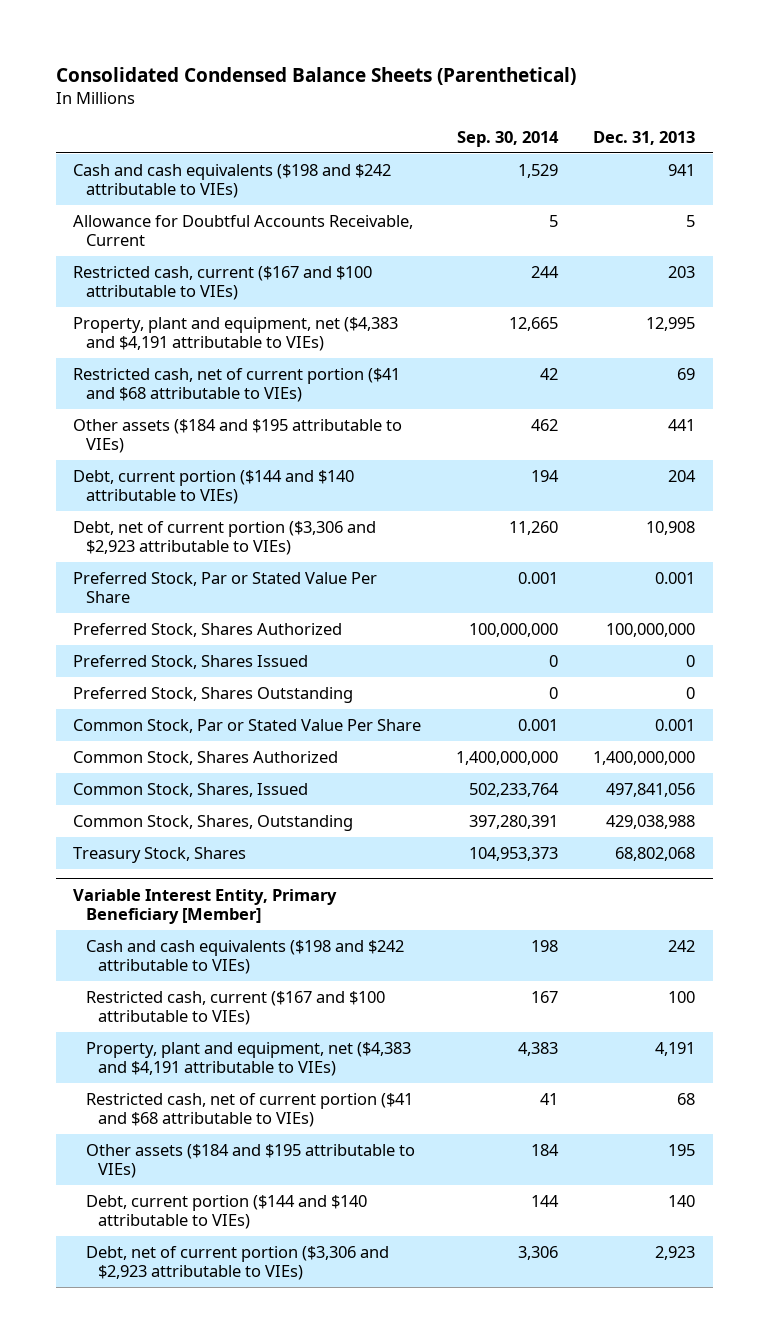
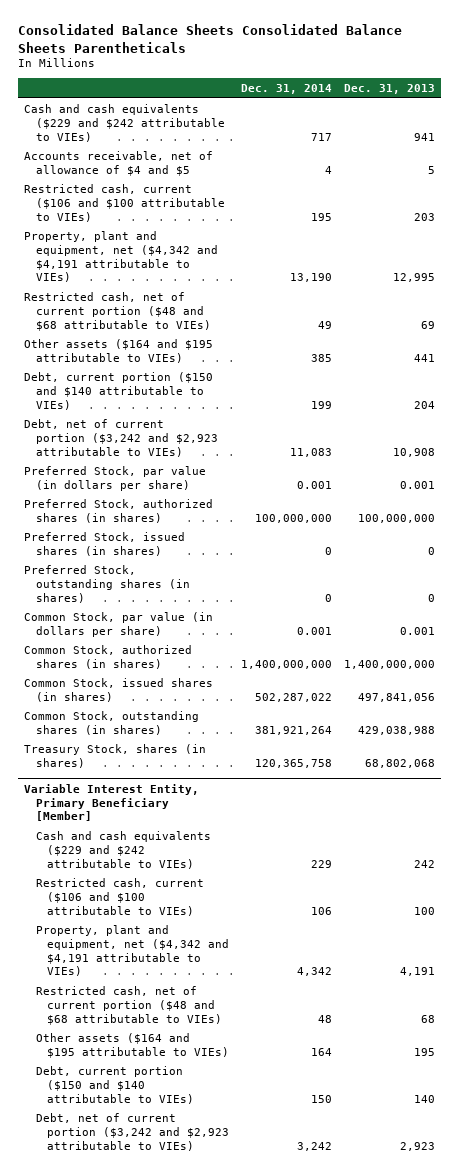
[56,66,577,85] Consolidated Condensed Balance Sheets (Parenthetical) -> [18,24,403,53] Consolidated Balance Sheets Consolidated Balance Sheets Parentheticals
[457,130,560,147] Sep. 30, 2014 -> none
none -> [240,84,332,95] Dec. 31, 2014
[73,163,392,199] Cash and cash equivalents ($198 and $242 attributable to VIEs) -> [24,103,225,142] Cash and cash equivalents ($229 and $242 attributable to VIEs)
[73,214,414,247] Allowance for Doubtful Accounts Receivable, Current -> [24,150,214,176] Accounts receivable, net of allowance of $4 and $5
[73,265,373,301] Restricted cash, current ($167 and $100 attributable to VIEs) -> [24,183,225,222] Restricted cash, current ($106 and $100 attributable to VIEs)
[73,316,399,352] Property, plant and equipment, net ($4,383 and $4,191 attributable to VIEs) -> [24,230,218,283] Property, plant and equipment, net ($4,342 and $4,191 attributable to VIEs)
[73,367,401,403] Restricted cash, net of current portion ($41 and $68 attributable to VIEs) -> [24,291,211,331] Restricted cash, net of current portion ($48 and $68 attributable to VIEs)
[73,418,403,454] Other assets ($184 and $195 attributable to VIEs) -> [24,338,214,363] Other assets ($164 and $195 attributable to VIEs)
[73,469,355,505] Debt, current portion ($144 and $140 attributable to VIEs) -> [24,371,214,410] Debt, current portion ($150 and $140 attributable to VIEs)
[73,520,377,556] Debt, net of current portion ($3,306 and $2,923 attributable to VIEs) -> [24,418,218,457] Debt, net of current portion ($3,242 and $2,923 attributable to VIEs)
[73,571,378,604] Preferred Stock, Par or Stated Value Per Share -> [24,465,207,491] Preferred Stock, par value (in dollars per share)
[73,622,343,637] Preferred Stock, Shares Authorized -> [24,498,214,523] Preferred Stock, authorized shares (in shares)
[73,654,309,669] Preferred Stock, Shares Issued -> [24,531,186,556] Preferred Stock, issued shares (in shares)
[73,686,354,703] Preferred Stock, Shares Outstanding -> [24,564,190,603] Preferred Stock, outstanding shares (in shares)
[73,718,422,733] Common Stock, Par or Stated Value Per Share -> [24,611,214,637] Common Stock, par value (in dollars per share)
[73,750,339,765] Common Stock, Shares Authorized -> [24,644,193,669] Common Stock, authorized shares (in shares)
[73,782,309,797] Common Stock, Shares, Issued -> [24,677,214,702] Common Stock, issued shares (in shares)
[73,814,354,831] Common Stock, Shares, Outstanding -> [24,710,200,735] Common Stock, outstanding shares (in shares)
[73,846,247,863] Treasury Stock, Shares -> [24,743,207,768] Treasury Stock, shares (in shares)
[85,939,404,975] Cash and cash equivalents ($198 and $242 attributable to VIEs) -> [35,830,211,869] Cash and cash equivalents ($229 and $242 attributable to VIEs)
[85,990,385,1026] Restricted cash, current ($167 and $100 attributable to VIEs) -> [35,877,204,916] Restricted cash, current ($106 and $100 attributable to VIEs)
[85,1041,411,1077] Property, plant and equipment, net ($4,383 and $4,191 attributable to VIEs) -> [35,924,229,977] Property, plant and equipment, net ($4,342 and $4,191 attributable to VIEs)
[85,1092,413,1128] Restricted cash, net of current portion ($41 and $68 attributable to VIEs) -> [35,985,222,1025] Restricted cash, net of current portion ($48 and $68 attributable to VIEs)
[85,1143,415,1179] Other assets ($184 and $195 attributable to VIEs) -> [35,1032,229,1058] Other assets ($164 and $195 attributable to VIEs)
[85,1194,367,1230] Debt, current portion ($144 and $140 attributable to VIEs) -> [35,1065,194,1104] Debt, current portion ($150 and $140 attributable to VIEs)
[85,1245,389,1281] Debt, net of current portion ($3,306 and $2,923 attributable to VIEs) -> [35,1112,229,1151] Debt, net of current portion ($3,242 and $2,923 attributable to VIEs)

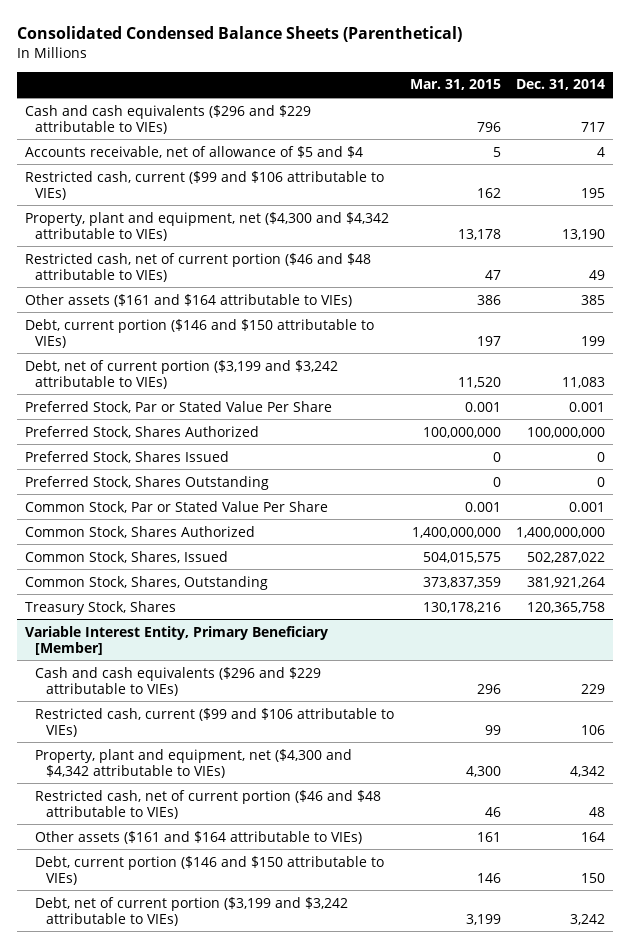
[18,24,403,53] Consolidated Balance Sheets Consolidated Balance Sheets Parentheticals -> [17,25,463,42] Consolidated Condensed Balance Sheets (Parenthetical)
[343,84,435,95] Dec. 31, 2013 -> none
none -> [409,79,501,91] Mar. 31, 2015
[24,103,225,142] Cash and cash equivalents ($229 and $242 attributable to VIEs) -> [24,104,311,134] Cash and cash equivalents ($296 and $229 attributable to VIEs)
[24,150,214,176] Accounts receivable, net of allowance of $4 and $5 -> [24,145,363,158] Accounts receivable, net of allowance of $5 and $4
[24,183,225,222] Restricted cash, current ($106 and $100 attributable to VIEs) -> [24,170,384,200] Restricted cash, current ($99 and $106 attributable to VIEs)
[24,230,218,283] Property, plant and equipment, net ($4,342 and $4,191 attributable to VIEs) -> [24,211,389,241] Property, plant and equipment, net ($4,300 and $4,342 attributable to VIEs)
[24,291,211,331] Restricted cash, net of current portion ($48 and $68 attributable to VIEs) -> [24,252,371,282] Restricted cash, net of current portion ($46 and $48 attributable to VIEs)
[24,338,214,363] Other assets ($164 and $195 attributable to VIEs) -> [24,293,352,307] Other assets ($161 and $164 attributable to VIEs)
[24,371,214,410] Debt, current portion ($150 and $140 attributable to VIEs) -> [24,318,374,348] Debt, current portion ($146 and $150 attributable to VIEs)
[24,418,218,457] Debt, net of current portion ($3,242 and $2,923 attributable to VIEs) -> [24,359,338,389] Debt, net of current portion ($3,199 and $3,242 attributable to VIEs)
[24,465,207,491] Preferred Stock, par value (in dollars per share) -> [24,400,332,413] Preferred Stock, Par or Stated Value Per Share
[24,498,214,523] Preferred Stock, authorized shares (in shares) -> [24,425,259,438] Preferred Stock, Shares Authorized
[24,531,186,556] Preferred Stock, issued shares (in shares) -> [24,450,229,463] Preferred Stock, Shares Issued
[24,564,190,603] Preferred Stock, outstanding shares (in shares) -> [24,475,269,490] Preferred Stock, Shares Outstanding
[24,611,214,637] Common Stock, par value (in dollars per share) -> [24,500,328,513] Common Stock, Par or Stated Value Per Share
[24,644,193,669] Common Stock, authorized shares (in shares) -> [24,525,255,538] Common Stock, Shares Authorized
[24,677,214,702] Common Stock, issued shares (in shares) -> [24,550,228,563] Common Stock, Shares, Issued
[24,710,200,735] Common Stock, outstanding shares (in shares) -> [24,575,268,590] Common Stock, Shares, Outstanding
[24,743,207,768] Treasury Stock, shares (in shares) -> [24,600,176,615] Treasury Stock, Shares
[35,830,211,869] Cash and cash equivalents ($229 and $242 attributable to VIEs) -> [35,666,322,696] Cash and cash equivalents ($296 and $229 attributable to VIEs)
[35,877,204,916] Restricted cash, current ($106 and $100 attributable to VIEs) -> [35,707,395,737] Restricted cash, current ($99 and $106 attributable to VIEs)
[35,924,229,977] Property, plant and equipment, net ($4,342 and $4,191 attributable to VIEs) -> [35,748,353,778] Property, plant and equipment, net ($4,300 and $4,342 attributable to VIEs)
[35,985,222,1025] Restricted cash, net of current portion ($48 and $68 attributable to VIEs) -> [35,789,382,819] Restricted cash, net of current portion ($46 and $48 attributable to VIEs)
[35,1032,229,1058] Other assets ($164 and $195 attributable to VIEs) -> [35,830,363,844] Other assets ($161 and $164 attributable to VIEs)
[35,1065,194,1104] Debt, current portion ($150 and $140 attributable to VIEs) -> [35,855,385,885] Debt, current portion ($146 and $150 attributable to VIEs)
[35,1112,229,1151] Debt, net of current portion ($3,242 and $2,923 attributable to VIEs) -> [35,896,349,926] Debt, net of current portion ($3,199 and $3,242 attributable to VIEs)

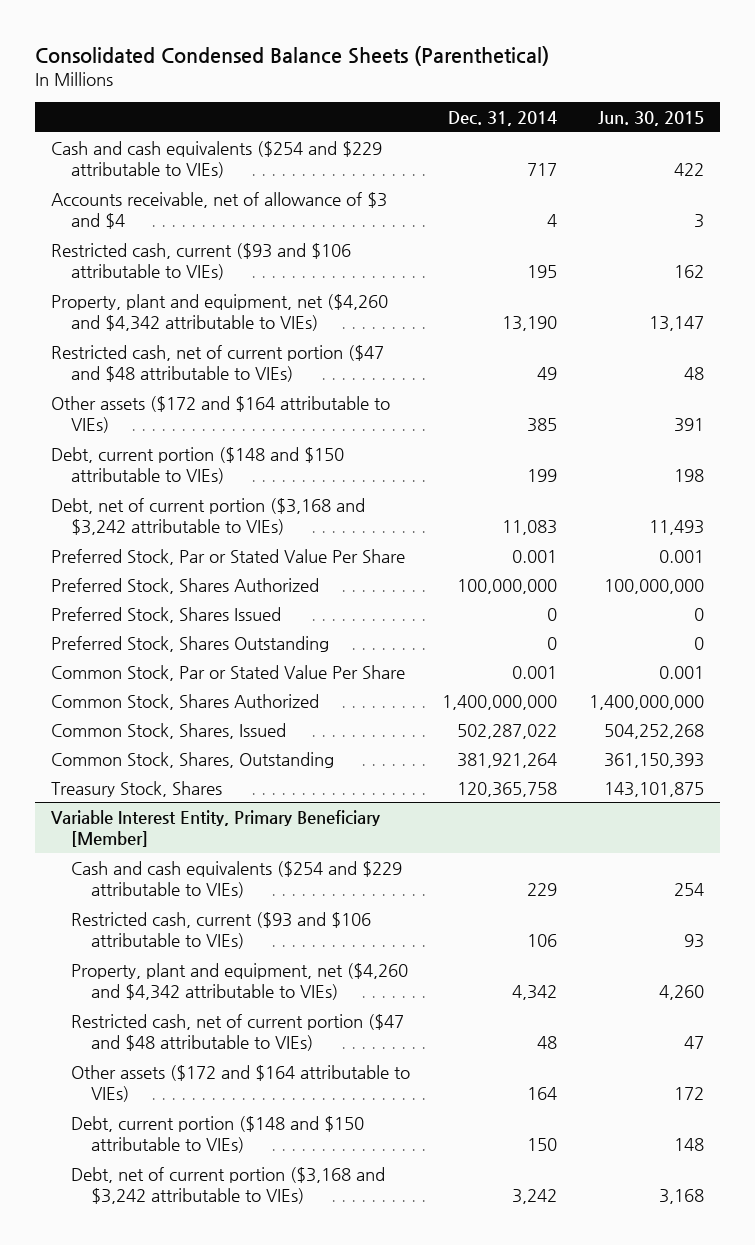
[409,79,501,91] Mar. 31, 2015 -> none
none -> [597,110,704,126] Jun. 30, 2015
[24,104,311,134] Cash and cash equivalents ($296 and $229 attributable to VIEs) -> [51,140,383,179] Cash and cash equivalents ($254 and $229 attributable to VIEs)
[24,145,363,158] Accounts receivable, net of allowance of $5 and $4 -> [51,191,388,230] Accounts receivable, net of allowance of $3 and $4
[24,170,384,200] Restricted cash, current ($99 and $106 attributable to VIEs) -> [51,242,352,281] Restricted cash, current ($93 and $106 attributable to VIEs)
[24,211,389,241] Property, plant and equipment, net ($4,300 and $4,342 attributable to VIEs) -> [51,293,389,332] Property, plant and equipment, net ($4,260 and $4,342 attributable to VIEs)
[24,252,371,282] Restricted cash, net of current portion ($46 and $48 attributable to VIEs) -> [51,344,385,383] Restricted cash, net of current portion ($47 and $48 attributable to VIEs)
[24,293,352,307] Other assets ($161 and $164 attributable to VIEs) -> [51,395,391,434] Other assets ($172 and $164 attributable to VIEs)
[24,318,374,348] Debt, current portion ($146 and $150 attributable to VIEs) -> [51,446,345,485] Debt, current portion ($148 and $150 attributable to VIEs)
[24,359,338,389] Debt, net of current portion ($3,199 and $3,242 attributable to VIEs) -> [51,497,366,536] Debt, net of current portion ($3,168 and $3,242 attributable to VIEs)
[35,666,322,696] Cash and cash equivalents ($296 and $229 attributable to VIEs) -> [71,860,403,899] Cash and cash equivalents ($254 and $229 attributable to VIEs)
[35,707,395,737] Restricted cash, current ($99 and $106 attributable to VIEs) -> [71,911,372,950] Restricted cash, current ($93 and $106 attributable to VIEs)
[35,748,353,778] Property, plant and equipment, net ($4,300 and $4,342 attributable to VIEs) -> [71,962,409,1001] Property, plant and equipment, net ($4,260 and $4,342 attributable to VIEs)
[35,789,382,819] Restricted cash, net of current portion ($46 and $48 attributable to VIEs) -> [71,1013,405,1052] Restricted cash, net of current portion ($47 and $48 attributable to VIEs)
[35,830,363,844] Other assets ($161 and $164 attributable to VIEs) -> [71,1064,411,1103] Other assets ($172 and $164 attributable to VIEs)
[35,855,385,885] Debt, current portion ($146 and $150 attributable to VIEs) -> [71,1115,365,1154] Debt, current portion ($148 and $150 attributable to VIEs)
[35,896,349,926] Debt, net of current portion ($3,199 and $3,242 attributable to VIEs) -> [71,1166,386,1205] Debt, net of current portion ($3,168 and $3,242 attributable to VIEs)

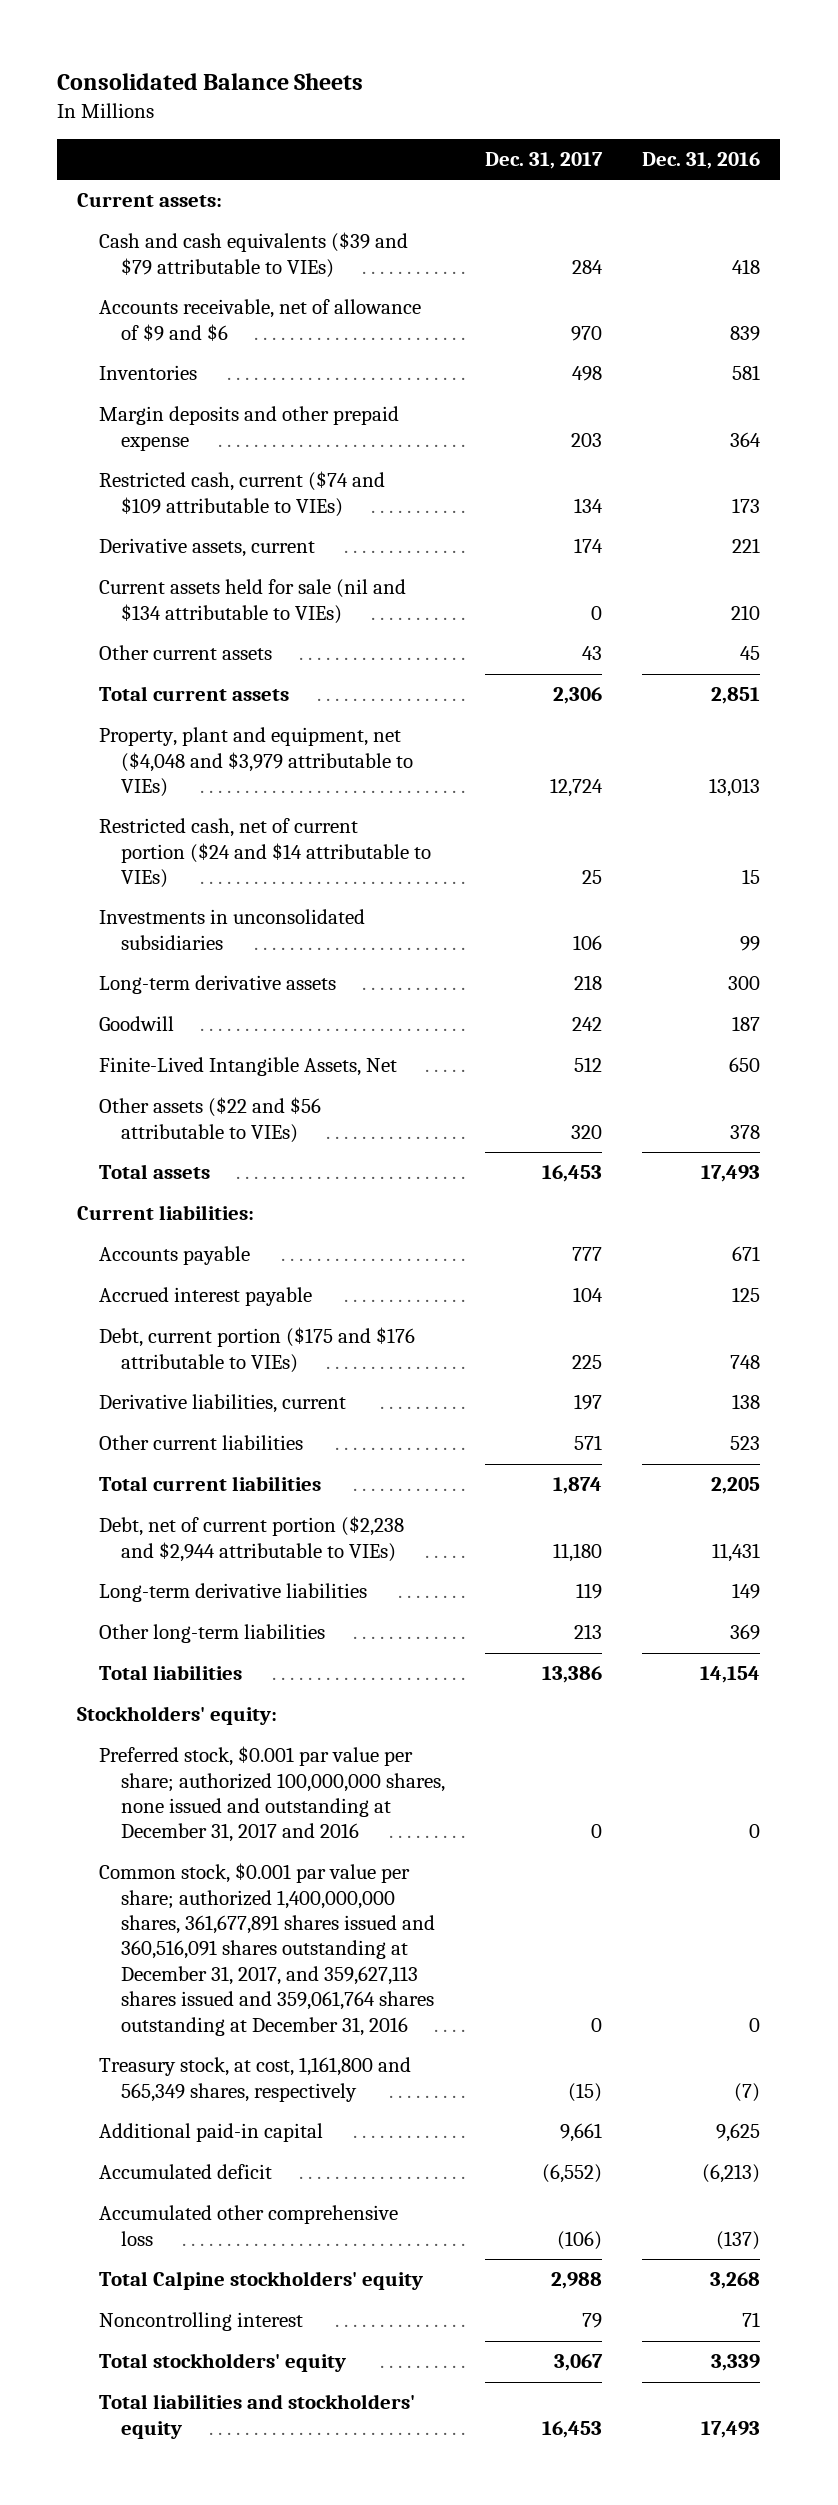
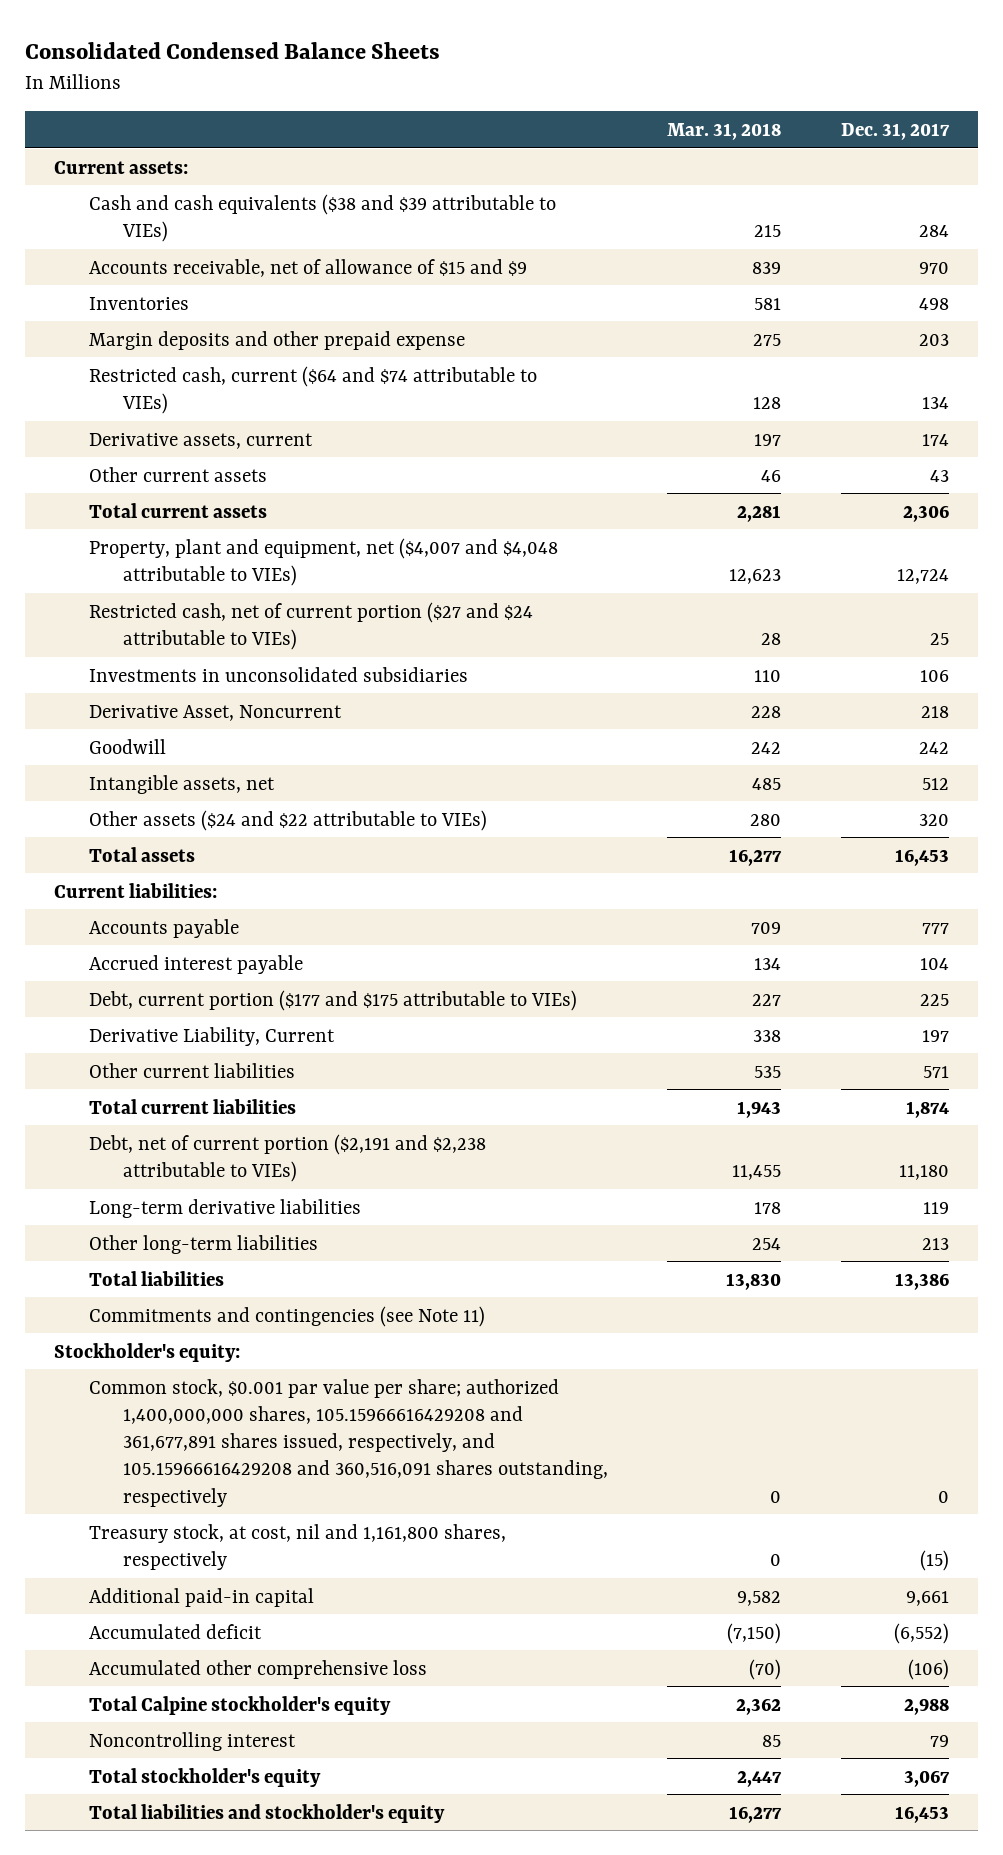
[57,72,364,90] Consolidated Balance Sheets -> [24,42,440,60] Consolidated Condensed Balance Sheets
[642,152,761,170] Dec. 31, 2016 -> none
none -> [667,122,782,140] Mar. 31, 2018
[99,232,409,278] Cash and cash equivalents ($39 and $79 attributable to VIEs) -> [88,193,556,242] Cash and cash equivalents ($38 and $39 attributable to VIEs)
[99,299,422,341] Accounts receivable, net of allowance of $9 and $6 -> [88,258,527,277] Accounts receivable, net of allowance of $15 and $9
[99,471,386,517] Restricted cash, current ($74 and $109 attributable to VIEs) -> [88,365,537,414] Restricted cash, current ($64 and $74 attributable to VIEs)
[99,579,407,624] Current assets held for sale (nil and $134 attributable to VIEs) -> none
[99,727,414,798] Property, plant and equipment, net ($4,048 and $3,979 attributable to VIEs) -> [88,537,558,586] Property, plant and equipment, net ($4,007 and $4,048 attributable to VIEs)
[99,818,432,889] Restricted cash, net of current portion ($24 and $14 attributable to VIEs) -> [88,601,533,650] Restricted cash, net of current portion ($27 and $24 attributable to VIEs)
[99,975,337,995] Long-term derivative assets -> [88,704,342,721] Derivative Asset, Noncurrent
[99,1057,398,1077] Finite-Lived Intangible Assets, Net -> [88,774,275,794] Intangible assets, net
[99,1097,322,1143] Other assets ($22 and $56 attributable to VIEs) -> [88,809,487,831] Other assets ($24 and $22 attributable to VIEs)
[99,1327,416,1373] Debt, current portion ($175 and $176 attributable to VIEs) -> [88,989,577,1011] Debt, current portion ($177 and $175 attributable to VIEs)
[99,1394,347,1414] Derivative liabilities, current -> [88,1026,335,1046] Derivative Liability, Current
[99,1516,405,1562] Debt, net of current portion ($2,238 and $2,944 attributable to VIEs) -> [88,1133,486,1182] Debt, net of current portion ($2,191 and $2,238 attributable to VIEs)
[99,1746,446,1843] Preferred stock, $0.001 par value per share; authorized 100,000,000 shares, none issued and outstanding at December 31, 2017 and 2016 -> none
none -> [88,1305,485,1327] Commitments and contingencies (see Note 11)
[77,1706,278,1726] Stockholders' equity: -> [54,1342,241,1362] Stockholder's equity:
[99,1863,436,2036] Common stock, $0.001 par value per share; authorized 1,400,000,000 shares, 361,677,891 shares issued and 360,516,091 shares outstanding at December 31, 2017, and 359,627,113 shares issued and 359,061,764 shares outstanding at December 31, 2016 -> [88,1378,608,1507] Common stock, $0.001 par value per share; authorized 1,400,000,000 shares, 105.15966616429208 and 361,677,891 shares issued, respectively, and 105.15966616429208 and 360,516,091 shares outstanding, respectively
[99,2057,412,2102] Treasury stock, at cost, 1,161,800 and 565,349 shares, respectively -> [88,1523,506,1570] Treasury stock, at cost, nil and 1,161,800 shares, respectively
[99,2271,424,2291] Total Calpine stockholders' equity -> [88,1695,391,1715] Total Calpine stockholder's equity
[99,2353,347,2373] Total stockholders' equity -> [88,1767,321,1787] Total stockholder's equity
[99,2394,416,2439] Total liabilities and stockholders' equity -> [88,1803,445,1823] Total liabilities and stockholder's equity

